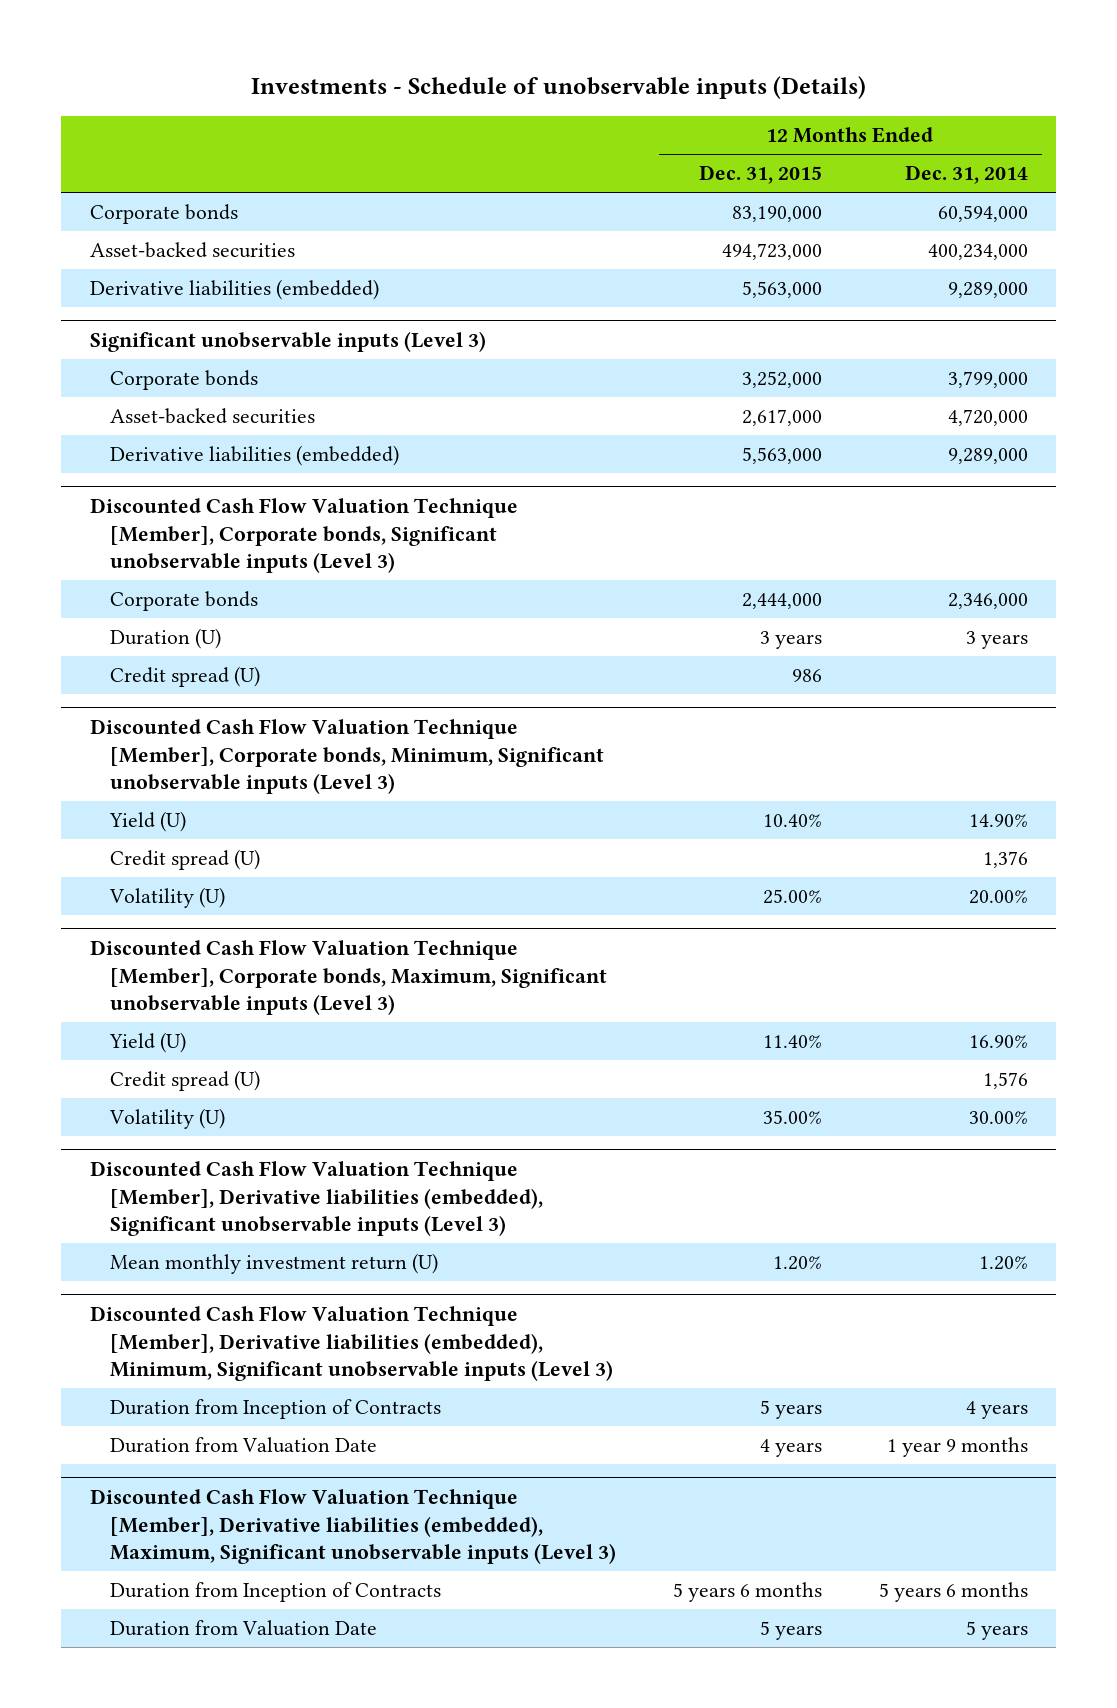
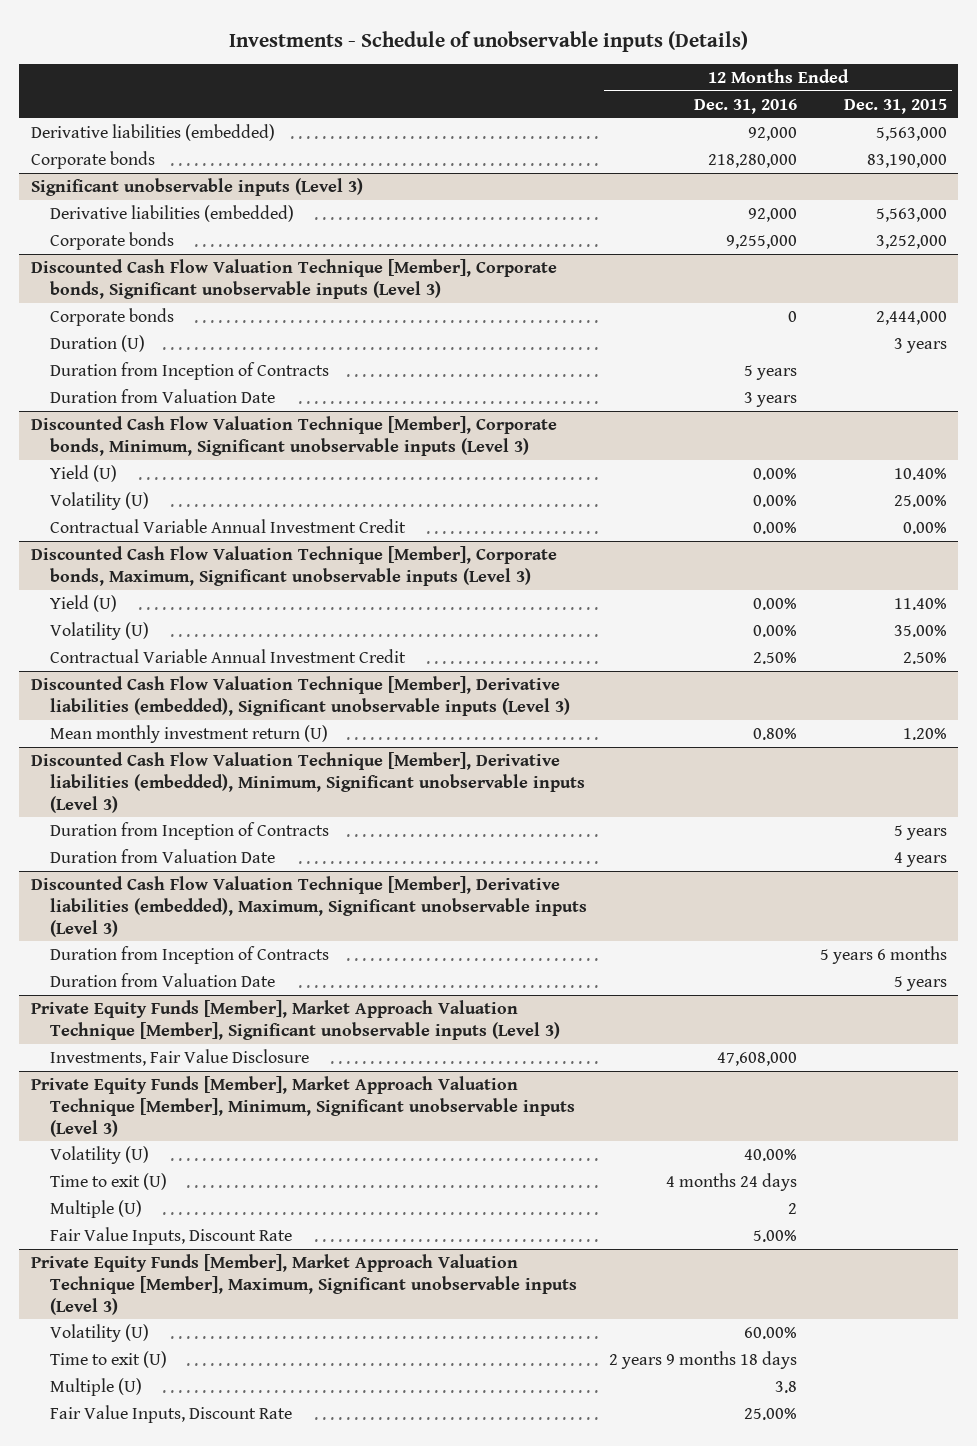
[904,165,1028,185] Dec. 31, 2014 -> none
none -> [694,98,798,114] Dec. 31, 2016
[89,242,295,259] Asset-backed securities -> none
[89,204,238,225] Corporate bonds -> [30,150,155,169] Corporate bonds
[110,408,316,425] Asset-backed securities -> none
[110,370,259,391] Corporate bonds -> [49,231,174,250] Corporate bonds
[110,666,261,688] Credit spread (U) -> none
none -> [49,361,329,380] Duration from Inception of Contracts
none -> [49,388,275,403] Duration from Valuation Date
[110,849,261,871] Credit spread (U) -> none
none -> [49,518,406,533] Contractual Variable Annual Investment Credit
[110,1070,261,1092] Credit spread (U) -> none
none -> [49,648,406,663] Contractual Variable Annual Investment Credit
none -> [30,999,560,1040] Private Equity Funds [Member], Market Approach Valuation Technique [Member], Significant unobservable inputs (Level 3)
none -> [49,1048,309,1066] Investments, Fair Value Disclosure
none -> [30,1075,575,1137] Private Equity Funds [Member], Market Approach Valuation Technique [Member], Minimum, Significant unobservable inputs (Level 3)
none -> [49,1145,149,1164] Volatility (U)
none -> [49,1172,167,1190] Time to exit (U)
none -> [49,1199,142,1218] Multiple (U)
none -> [49,1226,292,1245] Fair Value Inputs, Discount Rate
none -> [30,1253,577,1315] Private Equity Funds [Member], Market Approach Valuation Technique [Member], Maximum, Significant unobservable inputs (Level 3)
none -> [49,1323,149,1342] Volatility (U)
none -> [49,1350,167,1368] Time to exit (U)
none -> [49,1377,142,1396] Multiple (U)
none -> [49,1404,292,1423] Fair Value Inputs, Discount Rate

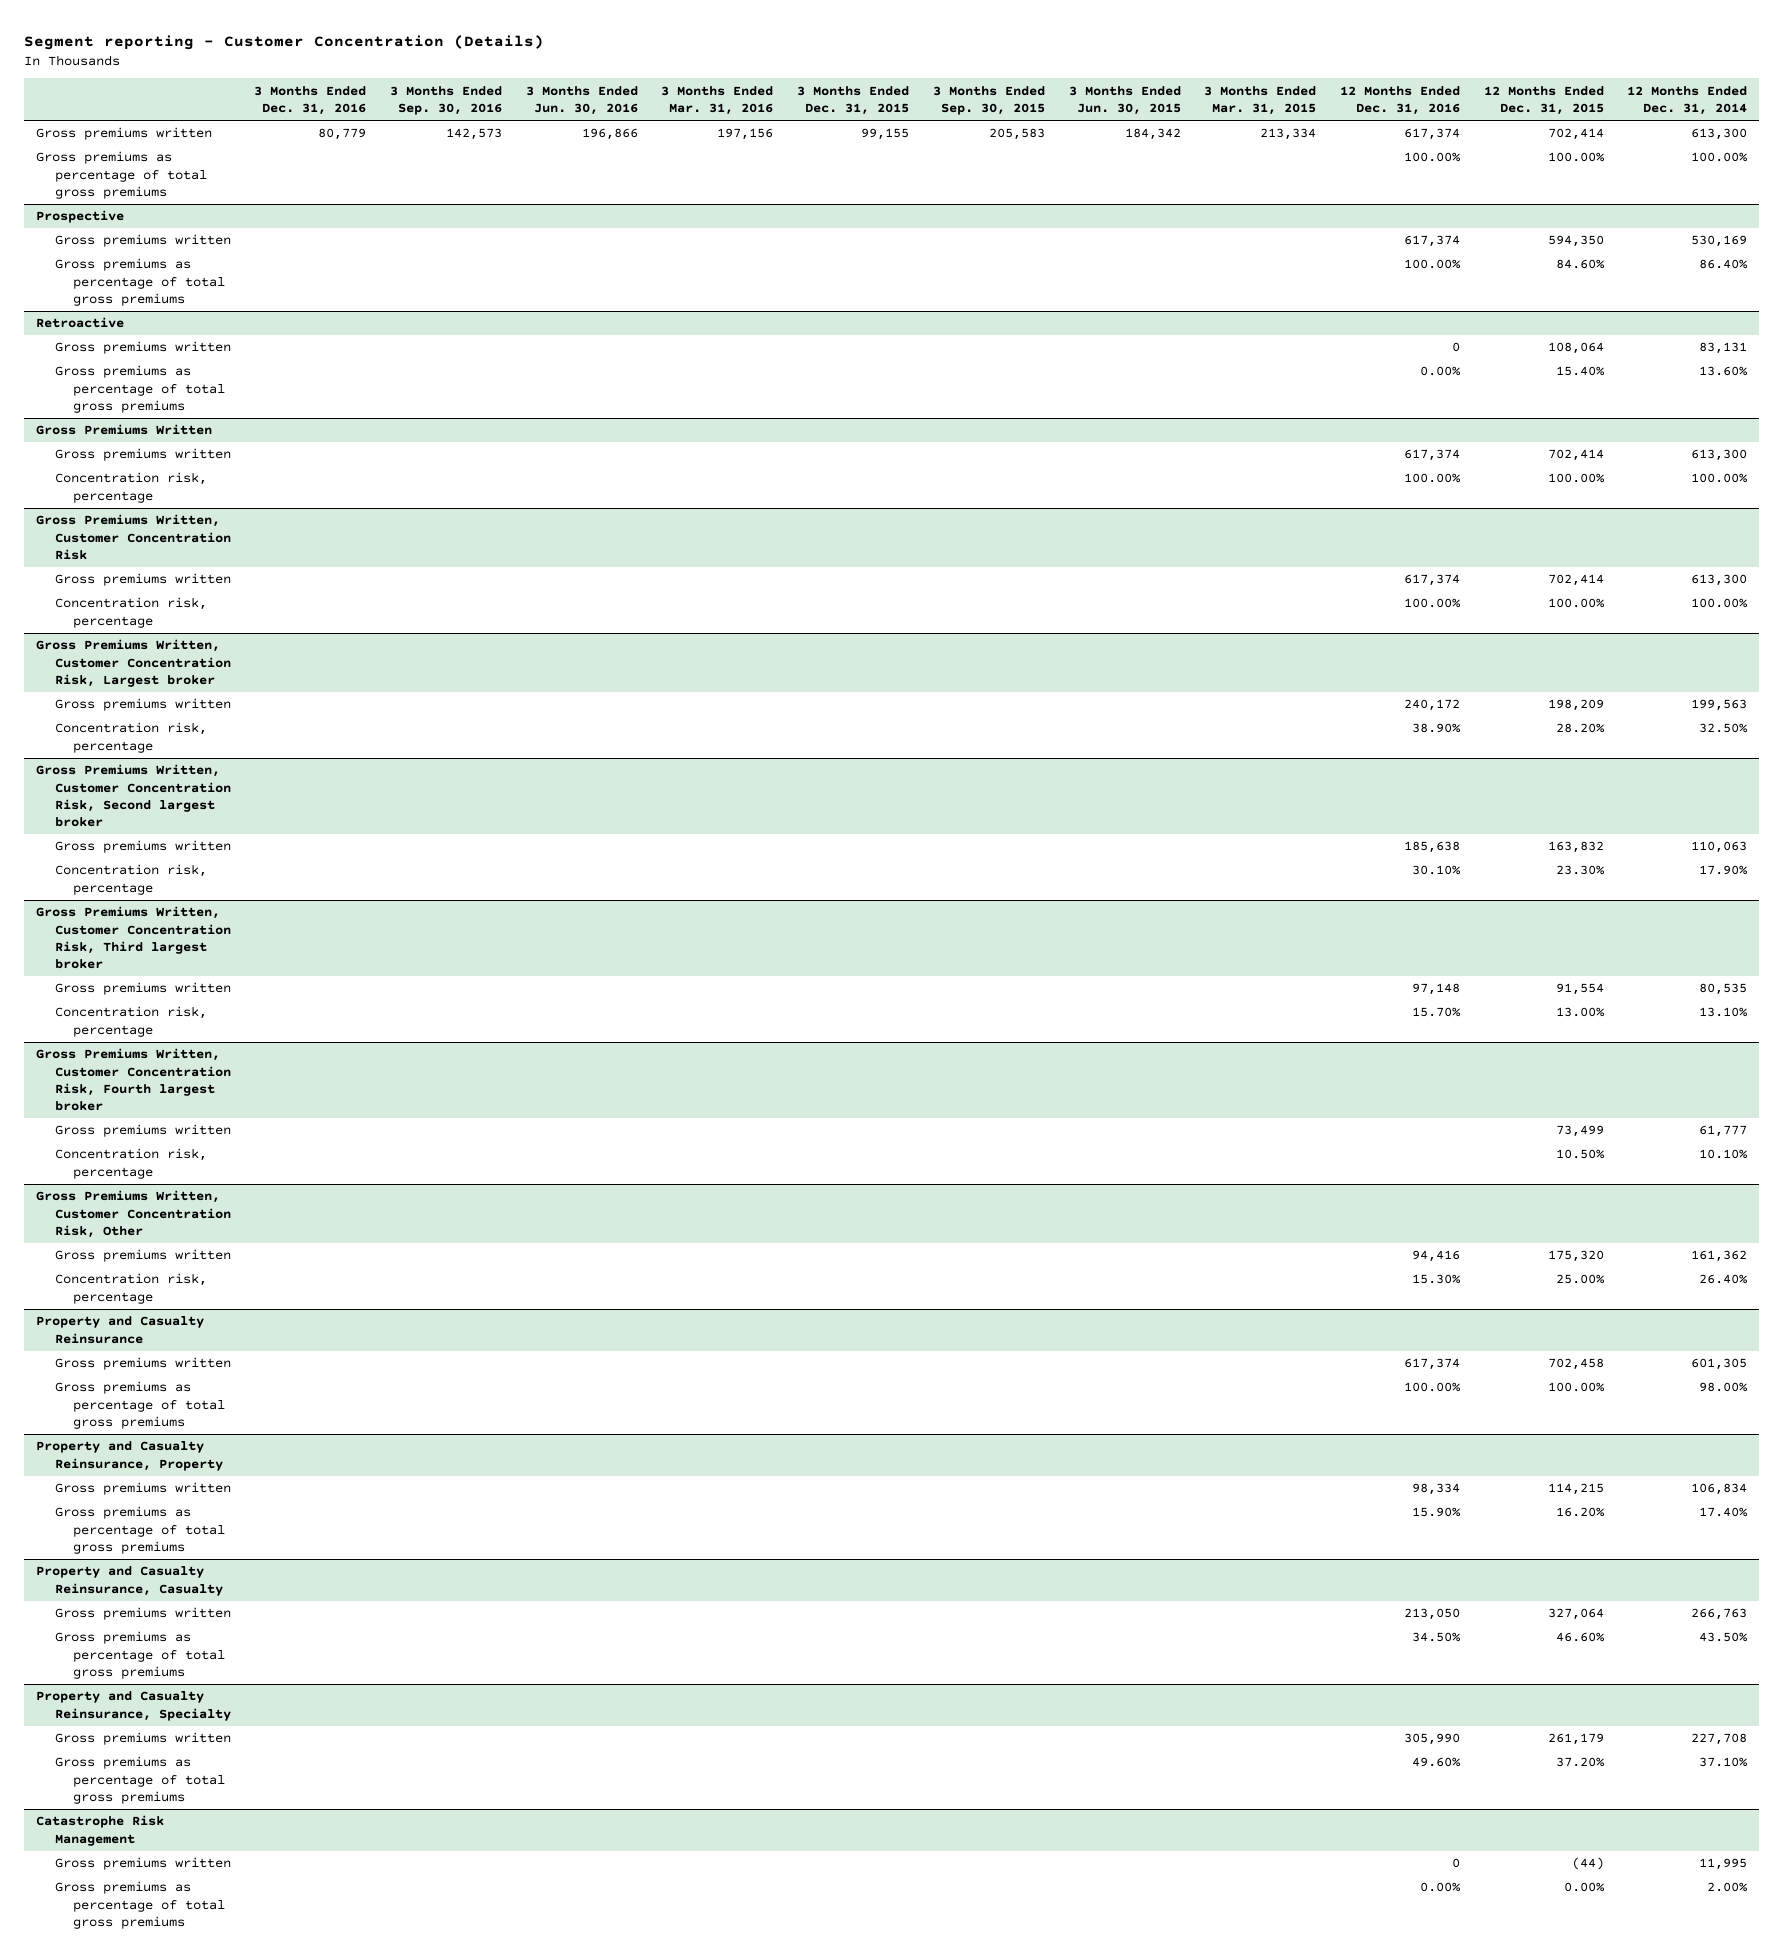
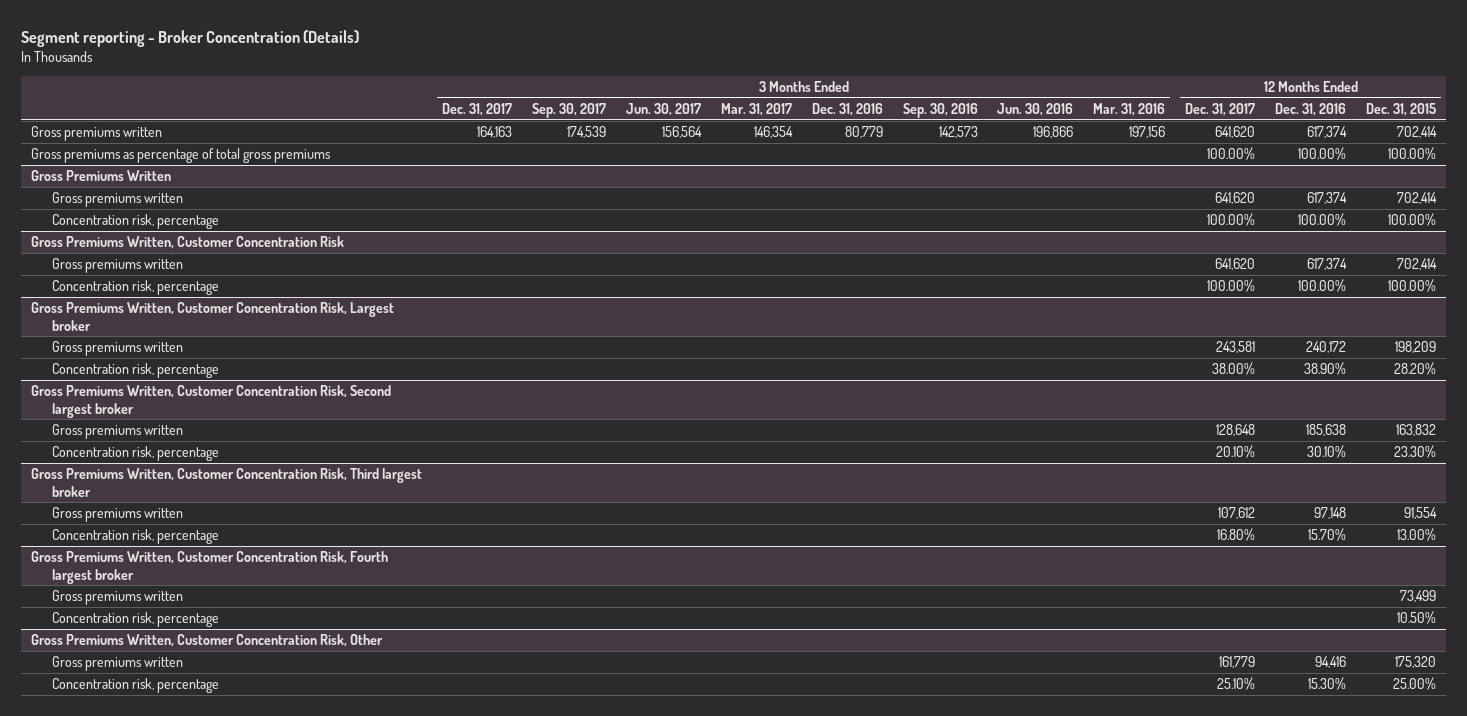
[24,34,545,50] Segment reporting - Customer Concentration (Details) -> [21,30,360,48] Segment reporting - Broker Concentration (Details)
[797,85,910,116] 3 Months Ended Dec. 31, 2015 -> none
[932,85,1045,116] 3 Months Ended Sep. 30, 2015 -> none
[1068,85,1181,116] 3 Months Ended Jun. 30, 2015 -> none
[1204,85,1317,116] 3 Months Ended Mar. 31, 2015 -> none
[1627,85,1748,116] 12 Months Ended Dec. 31, 2014 -> none
none -> [442,102,513,116] Dec. 31, 2017
none -> [532,102,607,118] Sep. 30, 2017
none -> [625,102,701,116] Jun. 30, 2017
none -> [720,102,792,116] Mar. 31, 2017
none -> [1185,102,1256,116] Dec. 31, 2017
[36,210,125,224] Prospective -> none
[54,234,231,248] Gross premiums written -> none
[54,258,226,307] Gross premiums as percentage of total gross premiums -> none
[36,317,125,329] Retroactive -> none
[54,341,231,355] Gross premiums written -> none
[54,365,226,414] Gross premiums as percentage of total gross premiums -> none
[36,1316,205,1344] Property and Casualty Reinsurance -> none
[54,1357,231,1371] Gross premiums written -> none
[54,1381,226,1430] Gross premiums as percentage of total gross premiums -> none
[36,1441,223,1471] Property and Casualty Reinsurance, Property -> none
[54,1482,231,1496] Gross premiums written -> none
[54,1506,226,1555] Gross premiums as percentage of total gross premiums -> none
[36,1566,223,1596] Property and Casualty Reinsurance, Casualty -> none
[54,1607,231,1621] Gross premiums written -> none
[54,1631,226,1680] Gross premiums as percentage of total gross premiums -> none
[36,1691,231,1721] Property and Casualty Reinsurance, Specialty -> none
[54,1732,231,1746] Gross premiums written -> none
[54,1756,226,1805] Gross premiums as percentage of total gross premiums -> none
[36,1815,165,1846] Catastrophe Risk Management -> none
[54,1857,231,1871] Gross premiums written -> none
[54,1881,226,1930] Gross premiums as percentage of total gross premiums -> none

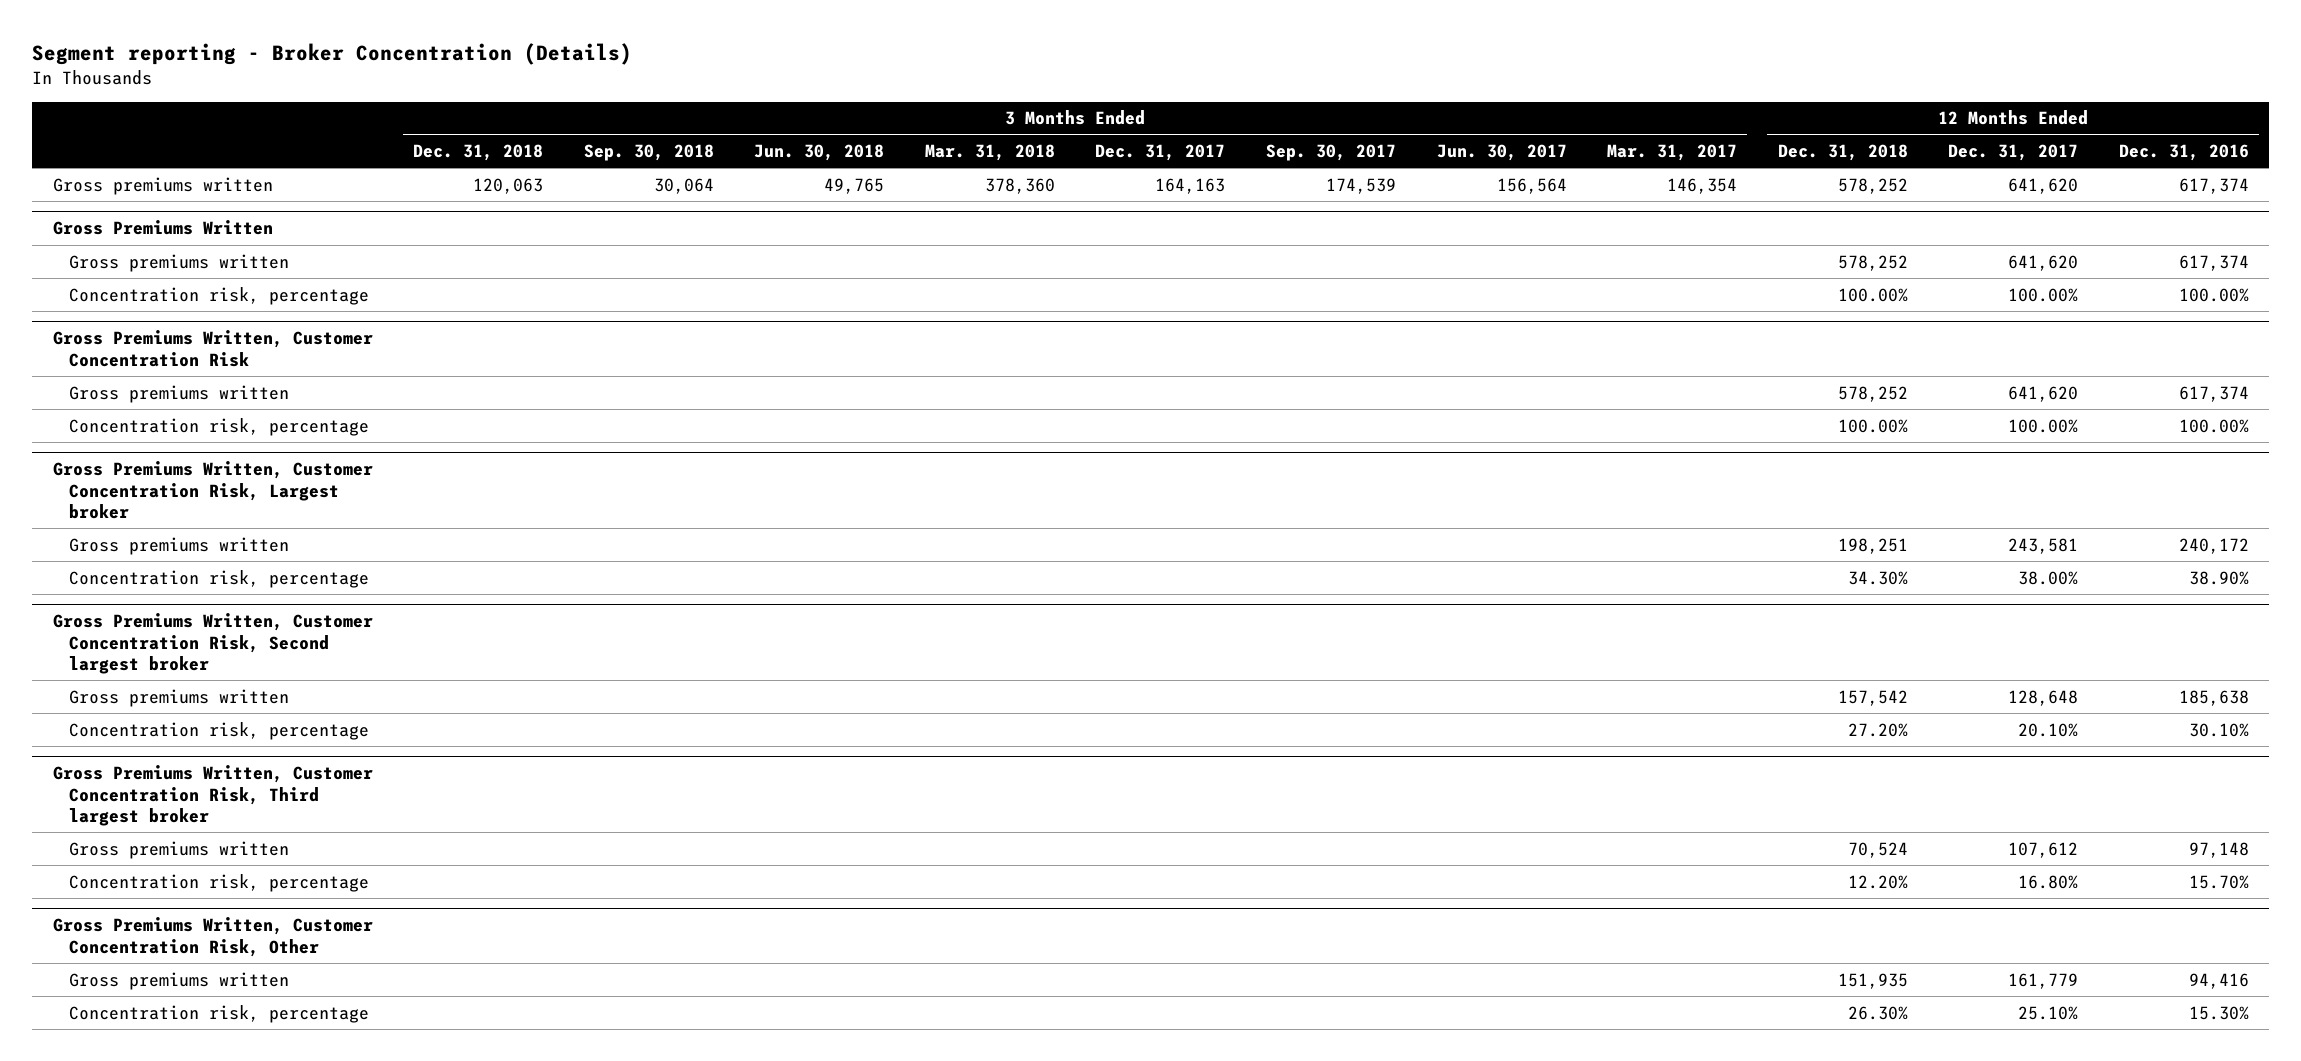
[811,102,883,116] Dec. 31, 2016 -> none
[902,102,978,118] Sep. 30, 2016 -> none
[997,102,1074,116] Jun. 30, 2016 -> none
[1093,102,1166,116] Mar. 31, 2016 -> none
[1365,102,1436,116] Dec. 31, 2015 -> none
none -> [413,143,544,161] Dec. 31, 2018
none -> [583,143,714,161] Sep. 30, 2018
none -> [754,143,885,161] Jun. 30, 2018
none -> [924,143,1055,161] Mar. 31, 2018
none -> [1777,143,1908,161] Dec. 31, 2018
[31,147,332,163] Gross premiums as percentage of total gross premiums -> none
[31,550,389,584] Gross Premiums Written, Customer Concentration Risk, Fourth largest broker -> none
[51,589,183,605] Gross premiums written -> none
[51,611,219,627] Concentration risk, percentage -> none

